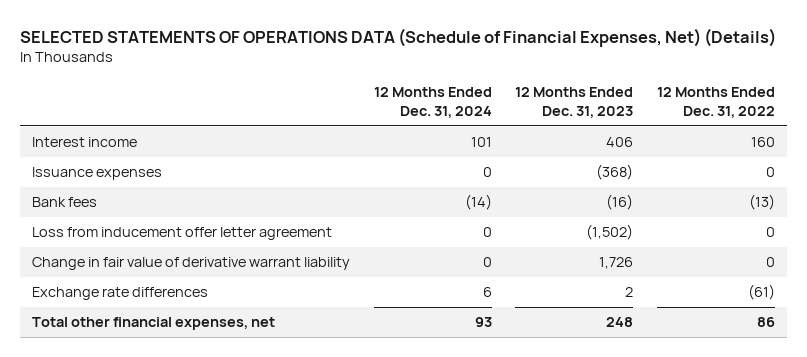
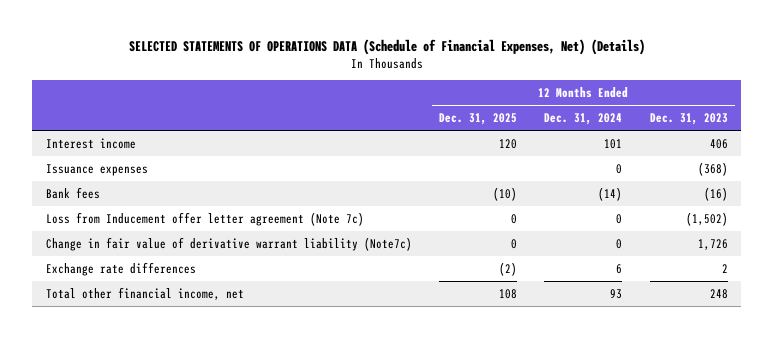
[657,87,776,118] 12 Months Ended Dec. 31, 2022 -> none
none -> [439,112,518,125] Dec. 31, 2025
[32,227,333,241] Loss from inducement offer letter agreement -> [45,211,364,226] Loss from Inducement offer letter agreement (Note 7c)
[32,257,351,271] Change in fair value of derivative warrant liability -> [45,236,412,251] Change in fair value of derivative warrant liability (Note7c)
[32,317,276,331] Total other financial expenses, net -> [45,286,244,300] Total other financial income, net

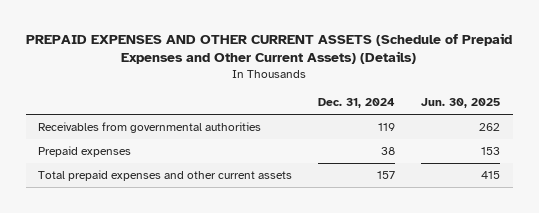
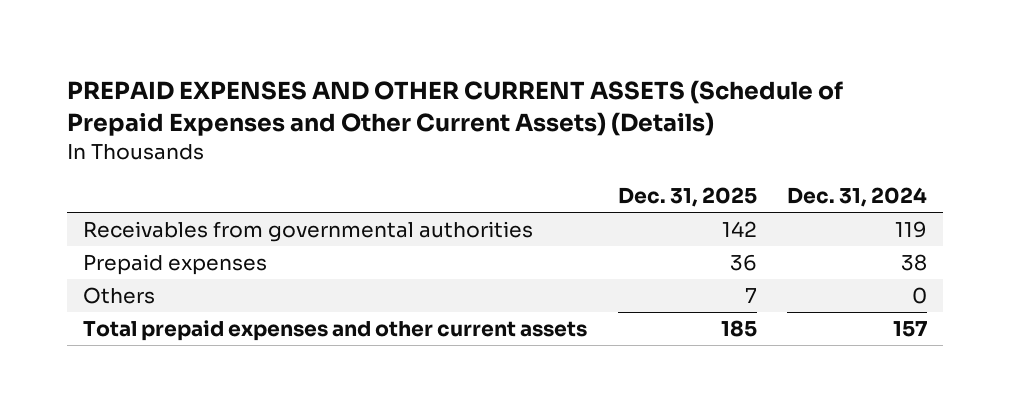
[421,97,501,108] Jun. 30, 2025 -> none
none -> [617,187,757,208] Dec. 31, 2025
none -> [82,286,155,304] Others

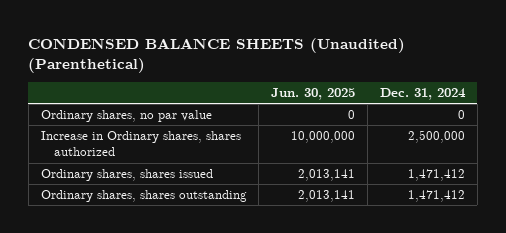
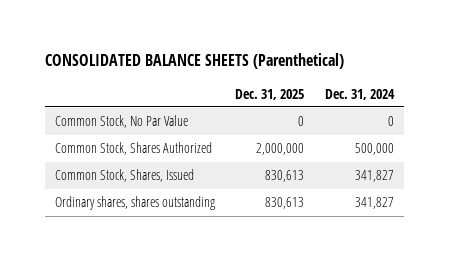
[28,37,406,73] CONDENSED BALANCE SHEETS (Unaudited) (Parenthetical) -> [44,53,344,70] CONSOLIDATED BALANCE SHEETS (Parenthetical)
[271,88,356,101] Jun. 30, 2025 -> none
none -> [235,88,305,100] Dec. 31, 2025
[40,110,212,123] Ordinary shares, no par value -> [54,115,188,129] Common Stock, No Par Value
[40,131,241,157] Increase in Ordinary shares, shares authorized -> [54,142,212,156] Common Stock, Shares Authorized
[407,130,465,144] 2,500,000 -> [354,143,394,156] 500,000
[40,169,213,182] Ordinary shares, shares issued -> [54,169,194,183] Common Stock, Shares, Issued
[407,169,465,182] 1,471,412 -> [354,170,394,183] 341,827
[407,190,465,203] 1,471,412 -> [354,197,394,210] 341,827

